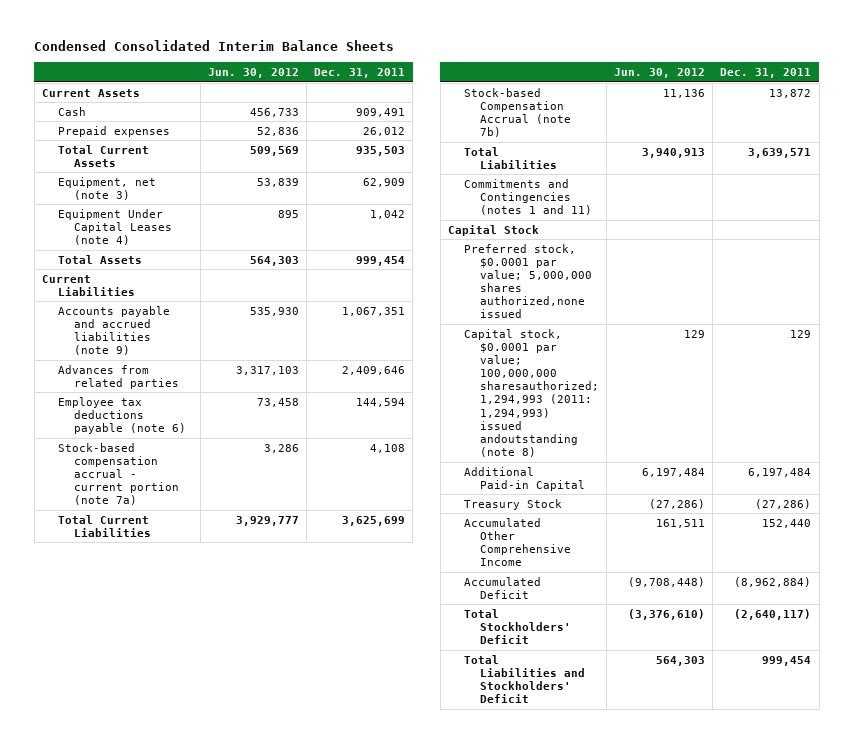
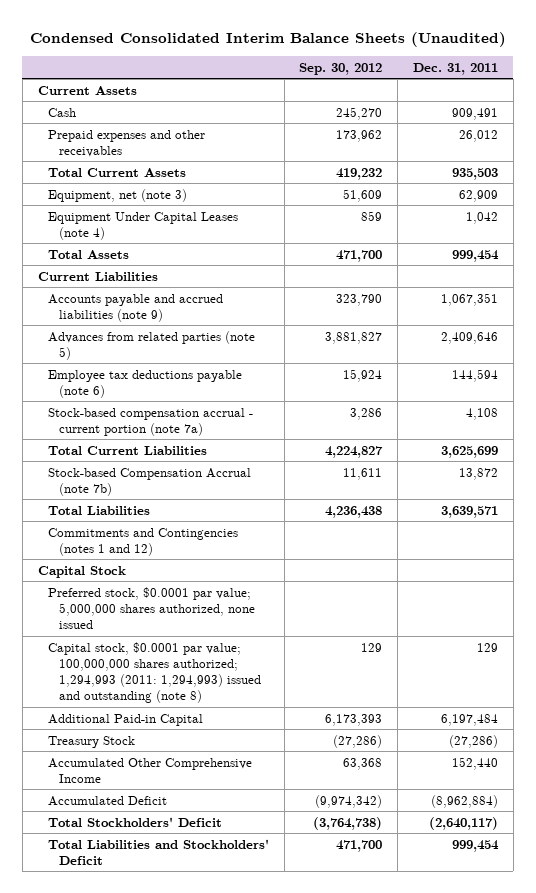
[34,40,395,52] Condensed Consolidated Interim Balance Sheets -> [29,31,506,47] Condensed Consolidated Interim Balance Sheets (Unaudited)
[208,67,300,78] Jun. 30, 2012 -> none
none -> [299,62,383,75] Sep. 30, 2012
[57,125,170,137] Prepaid expenses -> [48,129,206,157] Prepaid expenses and other receivables
[57,364,179,389] Advances from related parties -> [48,330,256,360] Advances from related parties (note 5)
[464,178,593,215] Commitments and Contingencies (notes 1 and 11) -> [48,527,239,556] Commitments and Contingencies (notes 1 and 12)
[464,243,593,319] Preferred stock, $0.0001 par value; 5,000,000 shares authorized,none issued -> [48,586,255,630] Preferred stock, $0.0001 par value; 5,000,000 shares authorized, none issued
[464,328,600,458] Capital stock, $0.0001 par value; 100,000,000 sharesauthorized; 1,294,993 (2011: 1,294,993) issued andoutstanding (note 8) -> [48,641,261,704] Capital stock, $0.0001 par value; 100,000,000 shares authorized; 1,294,993 (2011: 1,294,993) issued and outstanding (note 8)

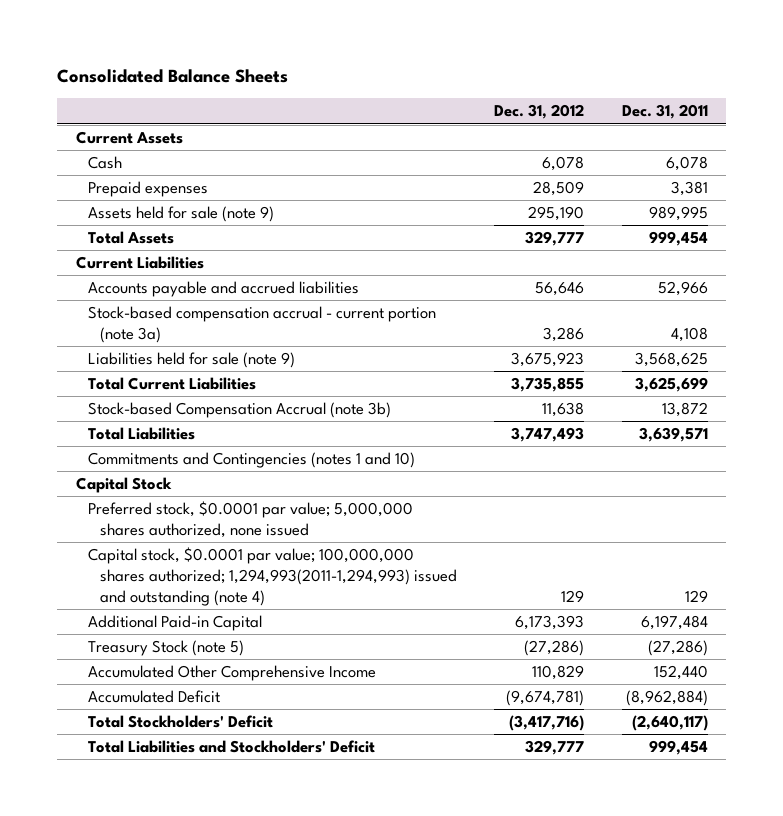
[29,31,506,47] Condensed Consolidated Interim Balance Sheets (Unaudited) -> [56,68,288,83] Consolidated Balance Sheets
[299,62,383,75] Sep. 30, 2012 -> none
none -> [494,104,585,120] Dec. 31, 2012
[48,167,187,177] Total Current Assets -> none
[48,188,188,202] Equipment, net (note 3) -> none
[48,211,239,240] Equipment Under Capital Leases (note 4) -> none
[451,107,498,120] 909,491 -> [665,156,708,172] 6,078
[48,129,206,157] Prepaid expenses and other receivables -> [87,181,208,198] Prepaid expenses
[458,129,498,142] 26,012 -> [670,181,708,197] 3,381
none -> [87,206,274,223] Assets held for sale (note 9)
[48,330,256,360] Advances from related parties (note 5) -> none
[48,369,243,398] Employee tax deductions payable (note 6) -> none
[48,293,224,322] Accounts payable and accrued liabilities (note 9) -> [87,281,359,298] Accounts payable and accrued liabilities
[440,292,498,306] 1,067,351 -> [657,281,708,297] 52,966
[48,407,254,436] Stock-based compensation accrual - current portion (note 7a) -> [87,306,436,343] Stock-based compensation accrual - current portion (note 3a)
none -> [87,352,295,369] Liabilities held for sale (note 9)
[48,467,252,496] Stock-based Compensation Accrual (note 7b) -> [87,402,391,419] Stock-based Compensation Accrual (note 3b)
[48,527,239,556] Commitments and Contingencies (notes 1 and 12) -> [87,452,415,469] Commitments and Contingencies (notes 1 and 10)
[48,641,261,704] Capital stock, $0.0001 par value; 100,000,000 shares authorized; 1,294,993 (2011: 1,294,993) issued and outstanding (note 8) -> [87,547,457,606] Capital stock, $0.0001 par value; 100,000,000 shares authorized; 1,294,993(2011-1,294,993) issued and outstanding (note 4)
[48,735,136,748] Treasury Stock -> [87,640,244,657] Treasury Stock (note 5)

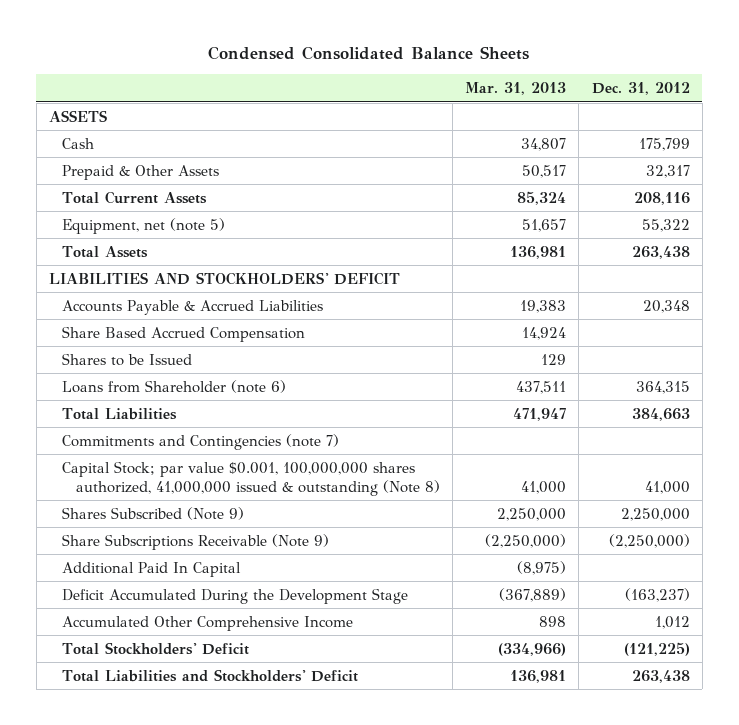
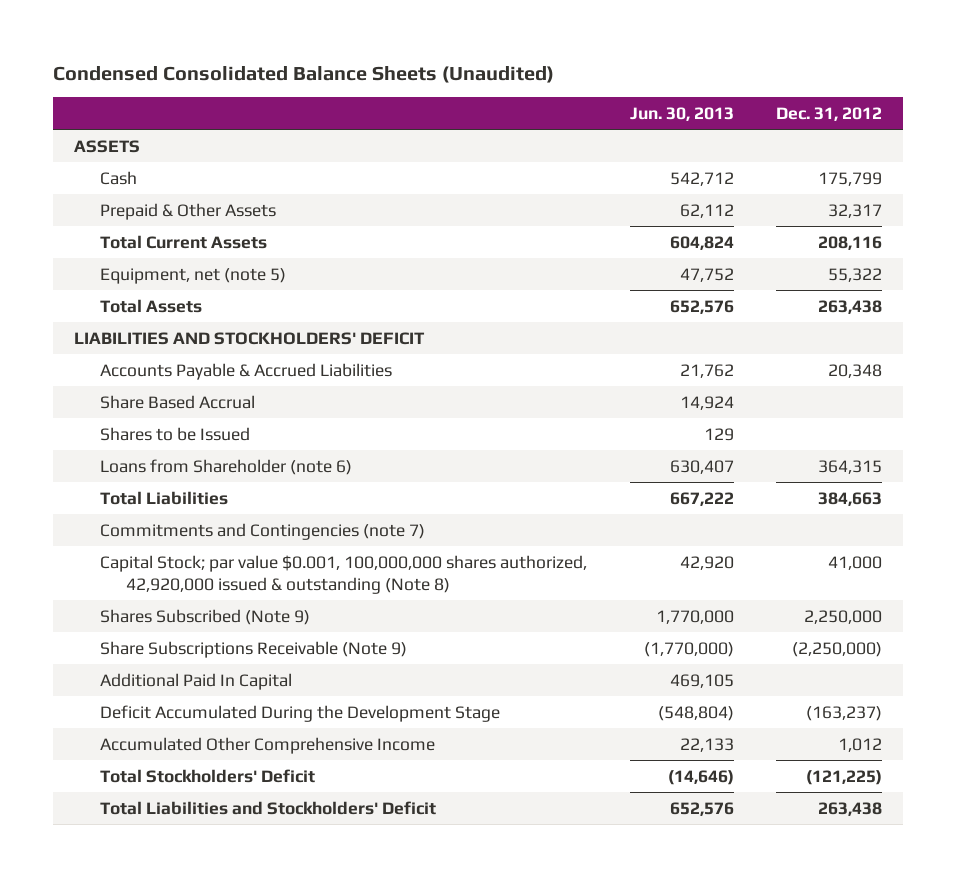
[208,46,530,61] Condensed Consolidated Balance Sheets -> [53,65,555,83] Condensed Consolidated Balance Sheets (Unaudited)
[465,82,567,96] Mar. 31, 2013 -> none
none -> [629,106,734,121] Jun. 30, 2013
[62,325,306,342] Share Based Accrued Compensation -> [100,394,256,409] Share Based Accrual
[62,460,440,496] Capital Stock; par value $0.001, 100,000,000 shares authorized, 41,000,000 issued & outstanding (Note 8) -> [100,554,588,594] Capital Stock; par value $0.001, 100,000,000 shares authorized, 42,920,000 issued & outstanding (Note 8)

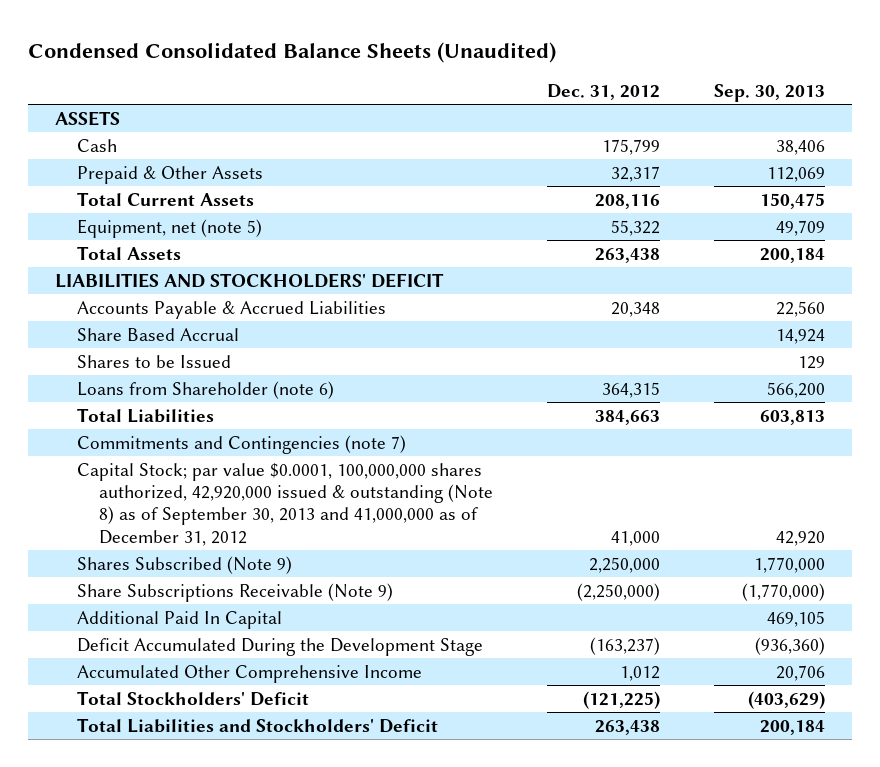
[629,106,734,121] Jun. 30, 2013 -> none
none -> [713,83,825,102] Sep. 30, 2013
[100,554,588,594] Capital Stock; par value $0.001, 100,000,000 shares authorized, 42,920,000 issued & outstanding (Note 8) -> [77,462,493,546] Capital Stock; par value $0.0001, 100,000,000 shares authorized, 42,920,000 issued & outstanding (Note 8) as of September 30, 2013 and 41,000,000 as of December 31, 2012

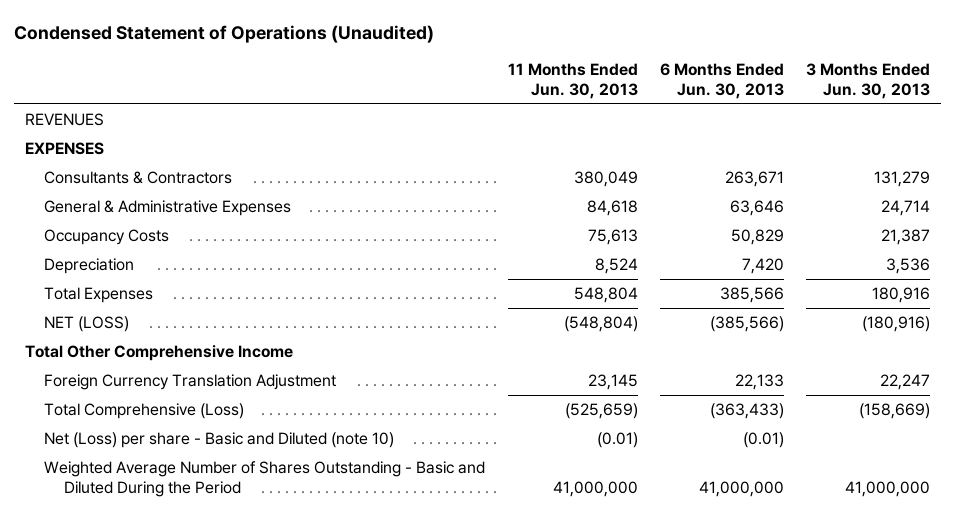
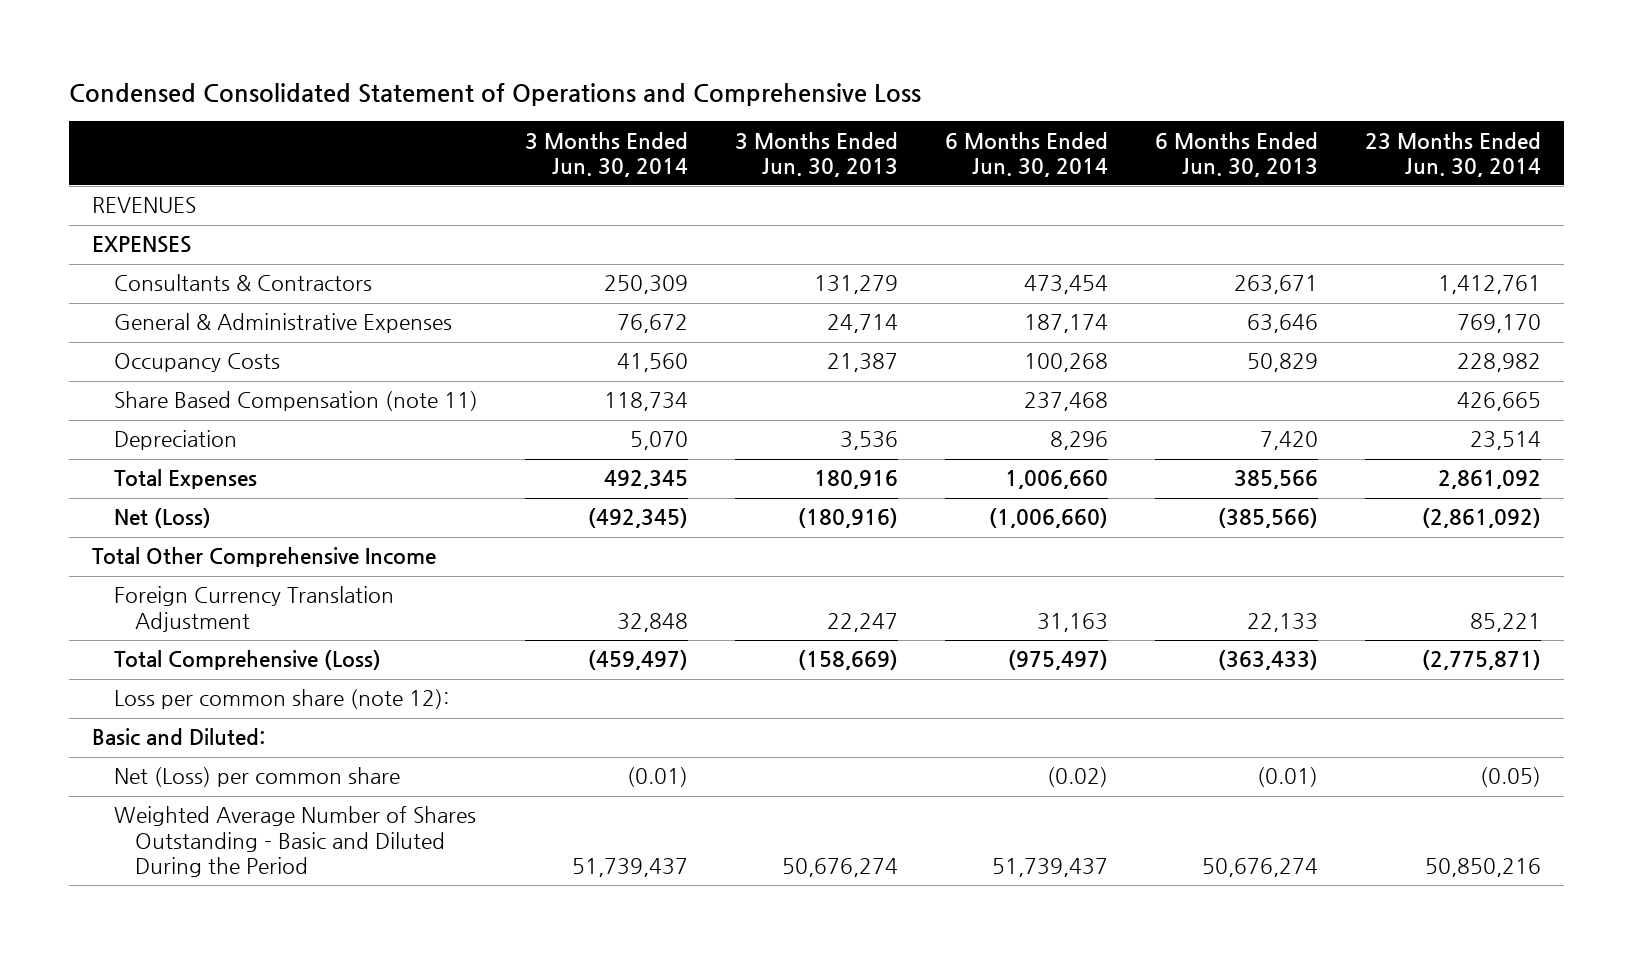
[14,24,435,43] Condensed Statement of Operations (Unaudited) -> [68,82,921,106] Condensed Consolidated Statement of Operations and Comprehensive Loss
[507,62,638,100] 11 Months Ended Jun. 30, 2013 -> none
none -> [524,131,688,177] 3 Months Ended Jun. 30, 2014
none -> [944,131,1108,177] 6 Months Ended Jun. 30, 2014
none -> [1364,131,1541,177] 23 Months Ended Jun. 30, 2014
none -> [113,391,478,412] Share Based Compensation (note 11)
[44,315,130,332] NET (LOSS) -> [113,508,211,529] Net (Loss)
none -> [113,689,449,710] Loss per common share (note 12):
none -> [92,728,266,747] Basic and Diluted:
[44,431,395,448] Net (Loss) per share - Basic and Diluted (note 10) -> [113,767,400,788] Net (Loss) per common share
[698,481,784,498] 41,000,000 -> [1201,857,1318,877] 50,676,274
[845,481,931,498] 41,000,000 -> [781,857,898,877] 50,676,274

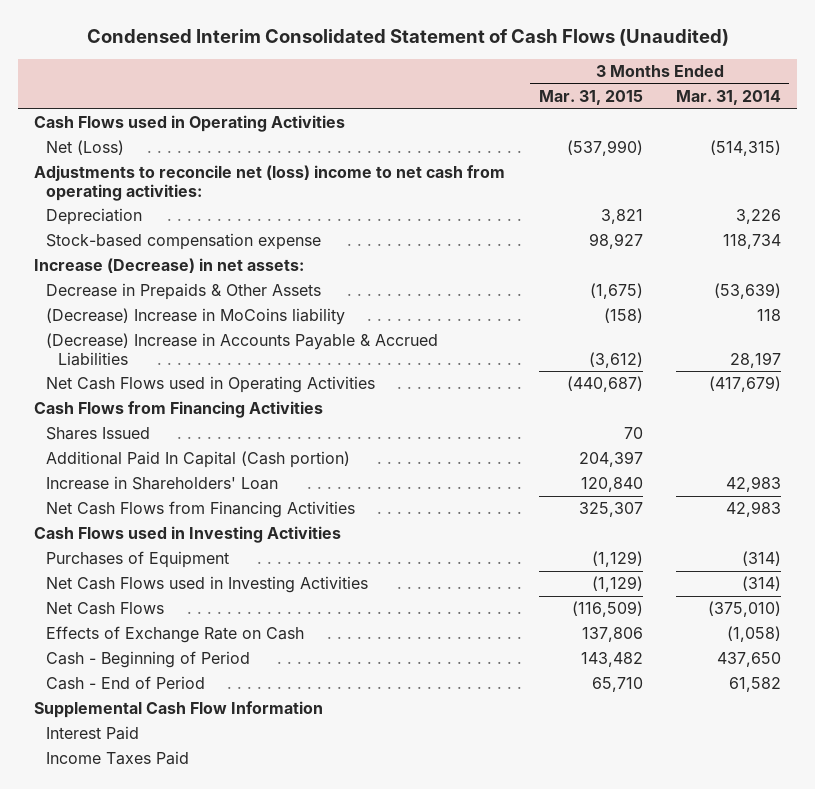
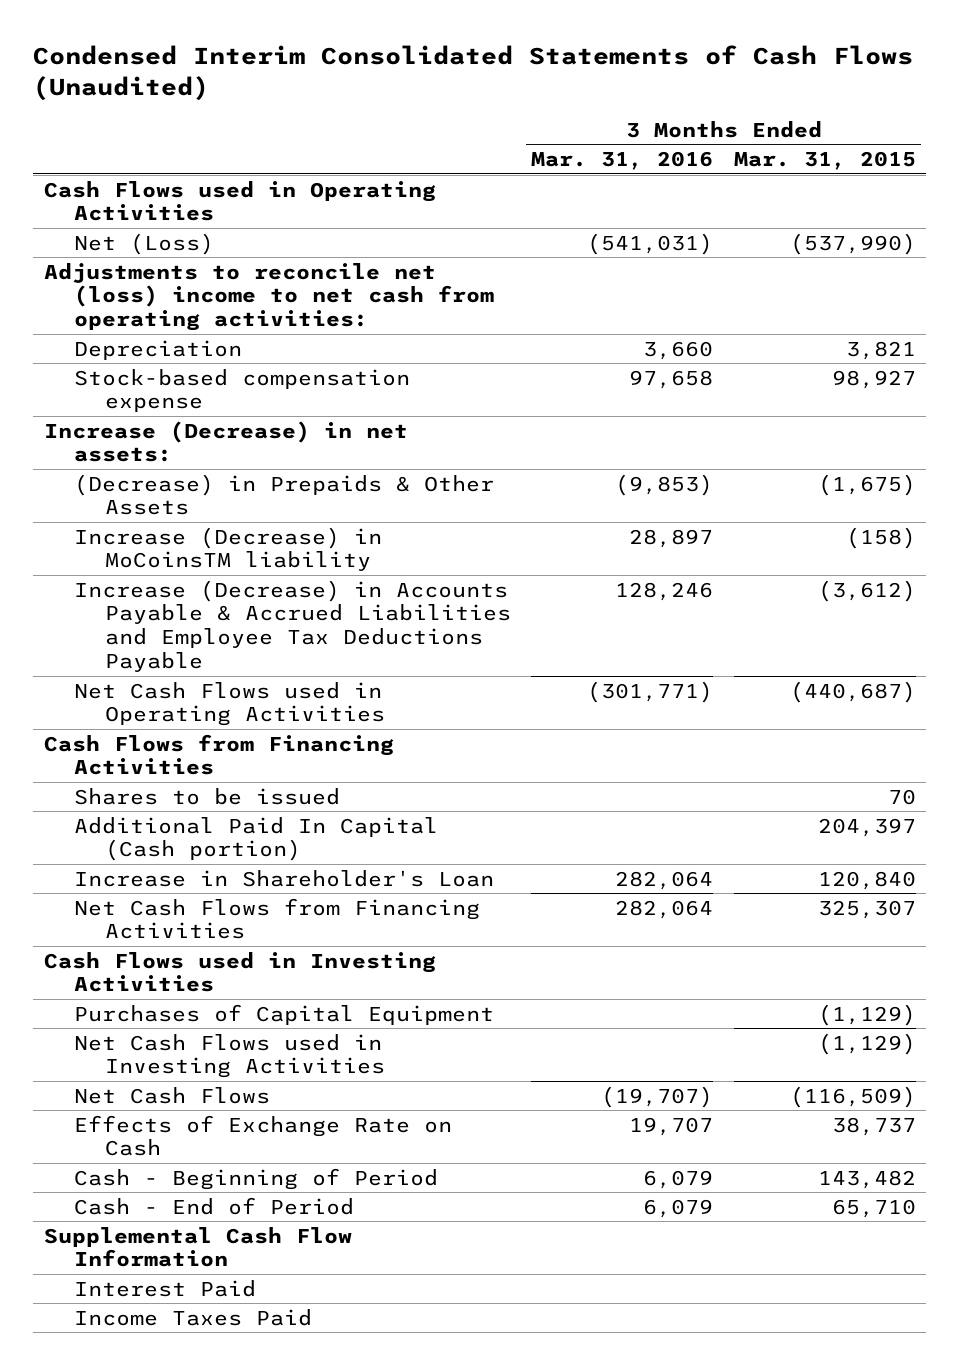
[86,28,729,46] Condensed Interim Consolidated Statement of Cash Flows (Unaudited) -> [33,45,914,102] Condensed Interim Consolidated Statements of Cash Flows (Unaudited)
[675,90,781,106] Mar. 31, 2014 -> none
none -> [531,151,714,171] Mar. 31, 2016
[46,283,322,301] Decrease in Prepaids & Other Assets -> [74,473,495,516] (Decrease) in Prepaids & Other Assets
[46,308,346,326] (Decrease) Increase in MoCoins liability -> [74,526,383,572] Increase (Decrease) in MoCoinsTM liability
[46,333,439,366] (Decrease) Increase in Accounts Payable & Accrued Liabilities -> [74,579,511,673] Increase (Decrease) in Accounts Payable & Accrued Liabilities and Employee Tax Deductions Payable
[46,427,151,441] Shares Issued -> [74,787,341,805] Shares to be issued
[46,476,279,491] Increase in Shareholders' Loan -> [74,869,495,887] Increase in Shareholder's Loan
[46,551,230,569] Purchases of Equipment -> [74,1003,495,1025] Purchases of Capital Equipment
[581,627,643,643] 137,806 -> [831,1116,916,1136] 38,737

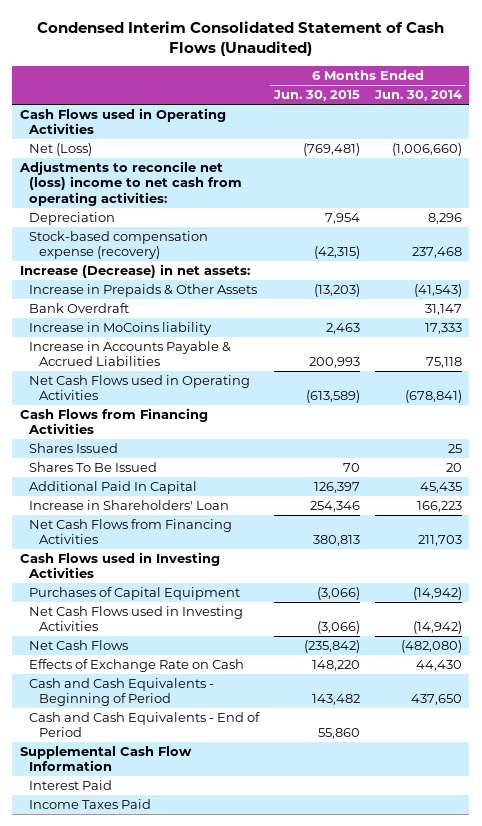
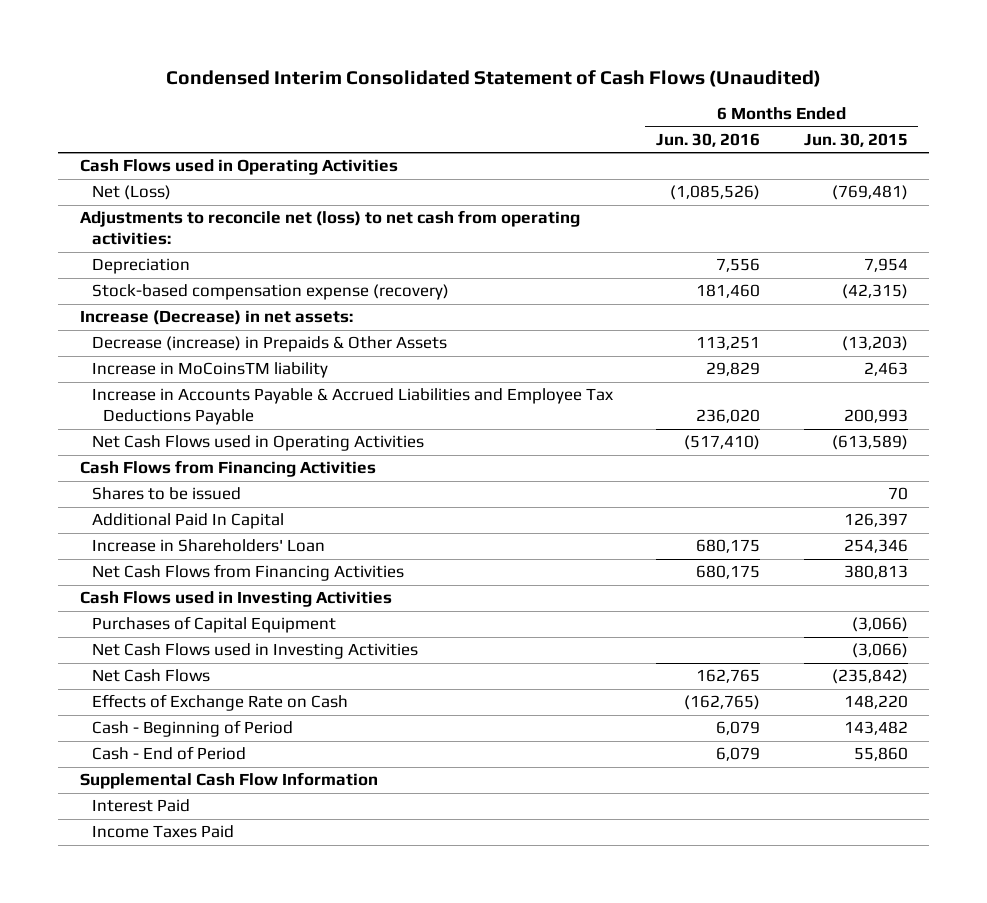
[373,90,462,102] Jun. 30, 2014 -> none
none -> [656,132,761,147] Jun. 30, 2016
[18,161,243,206] Adjustments to reconcile net (loss) income to net cash from operating activities: -> [79,210,580,246] Adjustments to reconcile net (loss) to net cash from operating activities:
[29,303,130,314] Bank Overdraft -> none
[29,284,258,298] Increase in Prepaids & Other Assets -> [91,336,447,353] Decrease (increase) in Prepaids & Other Assets
[29,322,213,336] Increase in MoCoins liability -> [91,362,328,379] Increase in MoCoinsTM liability
[29,341,232,367] Increase in Accounts Payable & Accrued Liabilities -> [91,388,613,426] Increase in Accounts Payable & Accrued Liabilities and Employee Tax Deductions Payable
[29,443,119,454] Shares Issued -> none
[29,462,158,473] Shares To Be Issued -> [91,487,241,501] Shares to be issued
[29,678,215,707] Cash and Cash Equivalents - Beginning of Period -> [91,720,293,738] Cash - Beginning of Period
[29,712,261,738] Cash and Cash Equivalents - End of Period -> [91,746,246,761] Cash - End of Period

